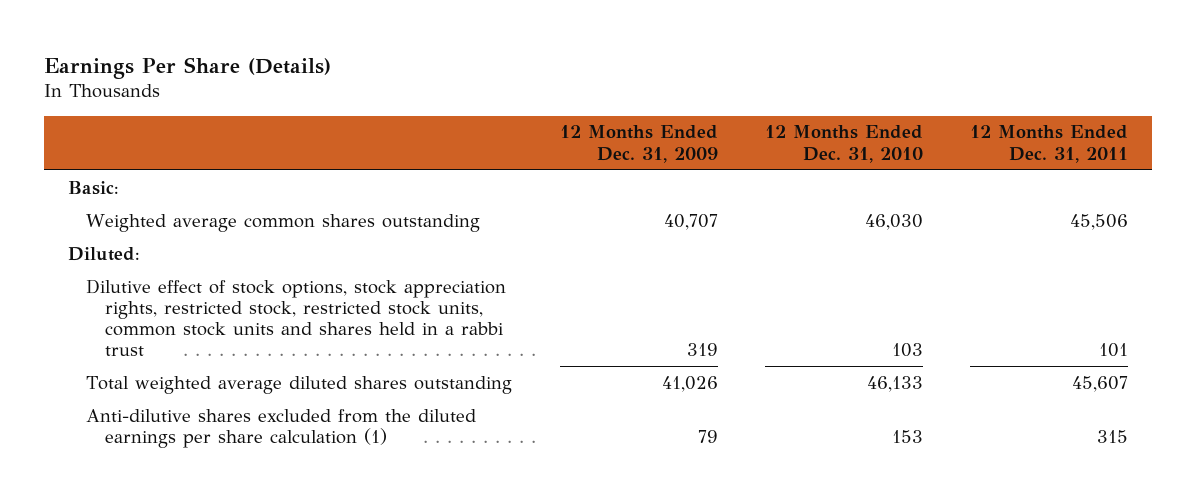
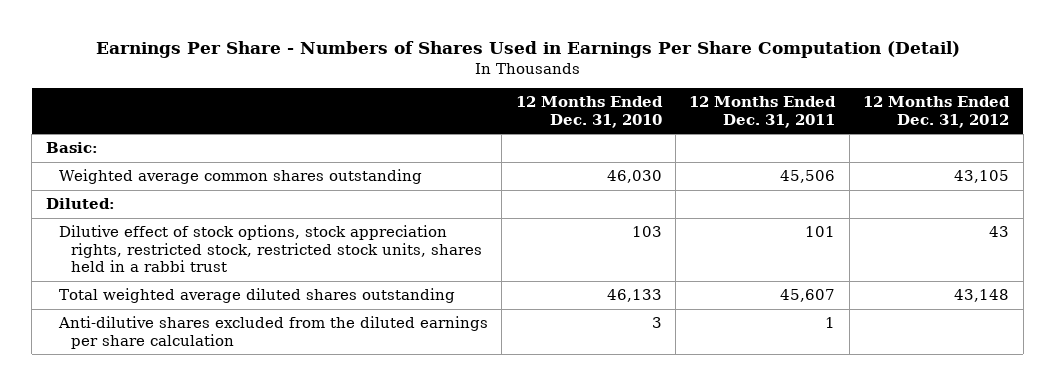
[44,56,332,79] Earnings Per Share (Details) -> [95,41,960,59] Earnings Per Share - Numbers of Shares Used in Earnings Per Share Computation (Detail)
[559,125,718,163] 12 Months Ended Dec. 31, 2009 -> none
none -> [863,96,1011,128] 12 Months Ended Dec. 31, 2012
[86,278,507,357] Dilutive effect of stock options, stock appreciation rights, restricted stock, restricted stock units, common stock units and shares held in a rabbi trust -> [58,225,483,273] Dilutive effect of stock options, stock appreciation rights, restricted stock, restricted stock units, shares held in a rabbi trust
[86,408,477,448] Anti-dilutive shares excluded from the diluted earnings per share calculation (1) -> [57,316,488,349] Anti-dilutive shares excluded from the diluted earnings per share calculation
[892,429,924,443] 153 -> [651,317,662,329] 3
[1097,429,1129,443] 315 -> [825,317,836,329] 1

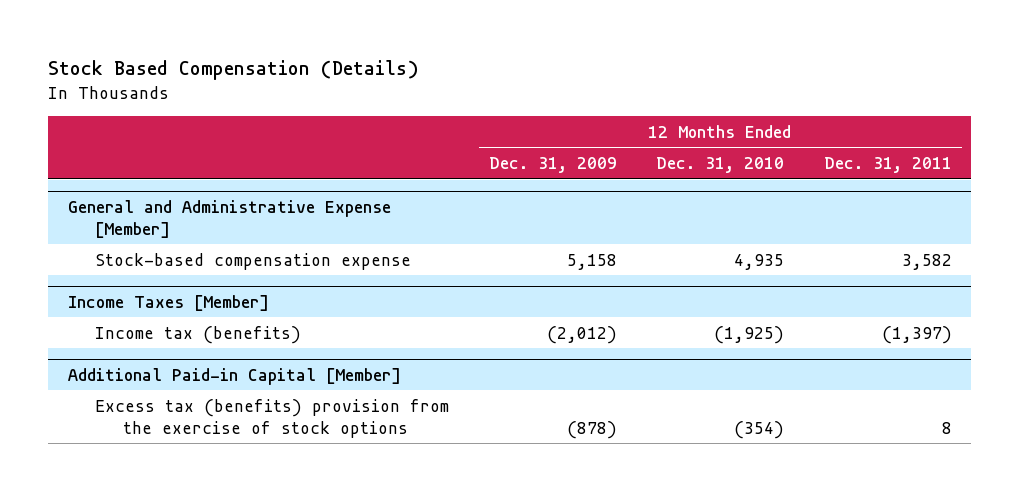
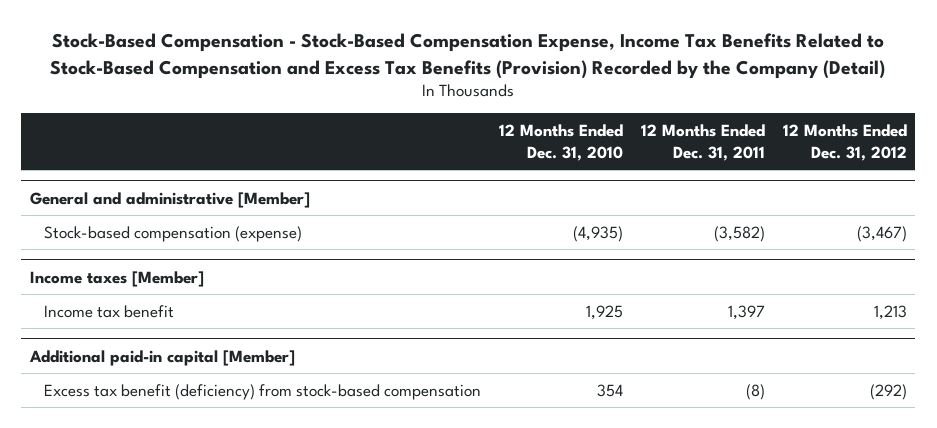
[48,60,420,81] Stock Based Compensation (Details) -> [50,33,886,79] Stock-Based Compensation - Stock-Based Compensation Expense, Income Tax Benefits Related to Stock-Based Compensation and Excess Tax Benefits (Provision) Recorded by the Company (Detail)
[488,157,617,174] Dec. 31, 2009 -> none
none -> [782,124,907,161] 12 Months Ended Dec. 31, 2012
[67,199,391,238] General and Administrative Expense [Member] -> [30,191,311,208] General and administrative [Member]
[95,252,412,270] Stock-based compensation expense -> [44,225,303,242] Stock-based compensation (expense)
[734,253,785,270] 4,935 -> [573,225,624,242] (4,935)
[901,253,952,270] 3,582 -> [713,225,765,242] (3,582)
[67,294,269,311] Income Taxes [Member] -> [30,270,205,287] Income taxes [Member]
[95,325,302,344] Income tax (benefits) -> [44,304,175,318] Income tax benefit
[714,325,785,344] (1,925) -> [586,304,624,320] 1,925
[881,325,952,344] (1,397) -> [727,304,765,320] 1,397
[67,367,401,385] Additional Paid-in Capital [Member] -> [29,349,296,366] Additional paid-in capital [Member]
[95,398,450,438] Excess tax (benefits) provision from the exercise of stock options -> [44,383,482,400] Excess tax benefit (deficiency) from stock-based compensation
[734,420,785,439] (354) -> [597,383,624,397] 354
[941,421,952,434] 8 -> [745,383,765,400] (8)

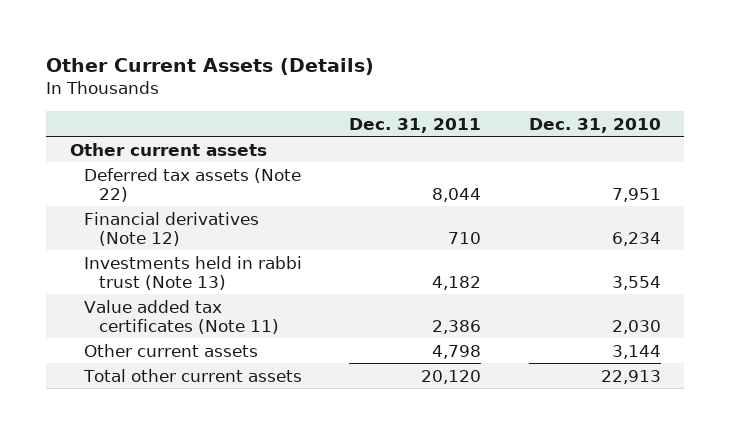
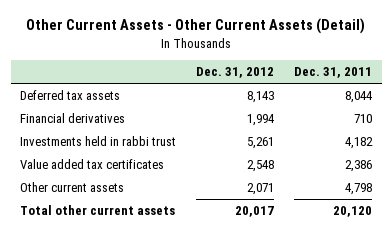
[45,57,374,75] Other Current Assets (Details) -> [26,18,366,35] Other Current Assets - Other Current Assets (Detail)
[528,117,661,133] Dec. 31, 2010 -> none
none -> [196,67,275,79] Dec. 31, 2012
[69,142,267,156] Other current assets -> none
[84,167,302,202] Deferred tax assets (Note 22) -> [20,89,121,100] Deferred tax assets
[84,211,260,246] Financial derivatives (Note 12) -> [20,112,126,123] Financial derivatives
[84,255,303,290] Investments held in rabbi trust (Note 13) -> [20,135,177,146] Investments held in rabbi trust
[84,299,279,334] Value added tax certificates (Note 11) -> [20,158,165,169] Value added tax certificates

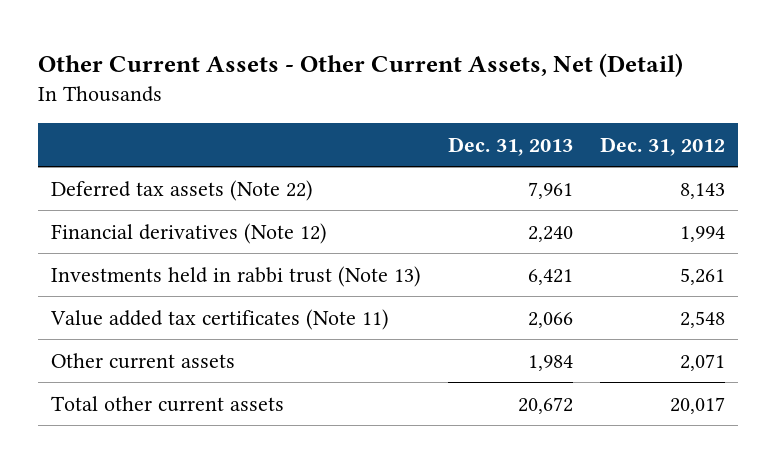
[26,18,366,35] Other Current Assets - Other Current Assets (Detail) -> [37,52,683,77] Other Current Assets - Other Current Assets, Net (Detail)
[293,67,372,79] Dec. 31, 2011 -> none
none -> [447,136,573,156] Dec. 31, 2013
[20,89,121,100] Deferred tax assets -> [51,179,314,201] Deferred tax assets (Note 22)
[20,112,126,123] Financial derivatives -> [51,222,328,244] Financial derivatives (Note 12)
[20,135,177,146] Investments held in rabbi trust -> [51,265,422,287] Investments held in rabbi trust (Note 13)
[20,158,165,169] Value added tax certificates -> [50,308,390,330] Value added tax certificates (Note 11)

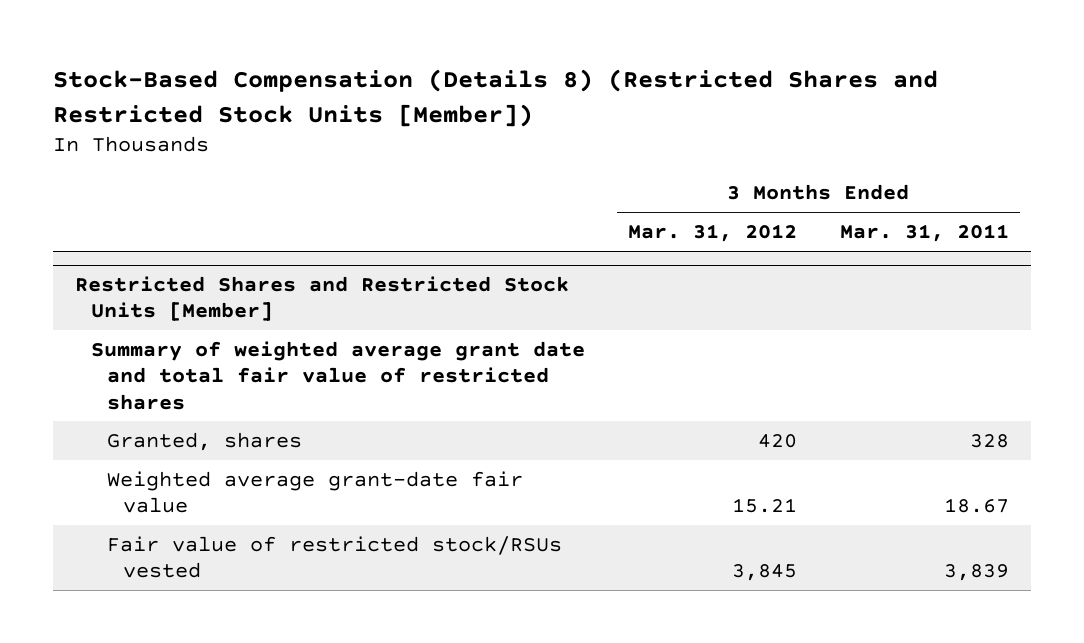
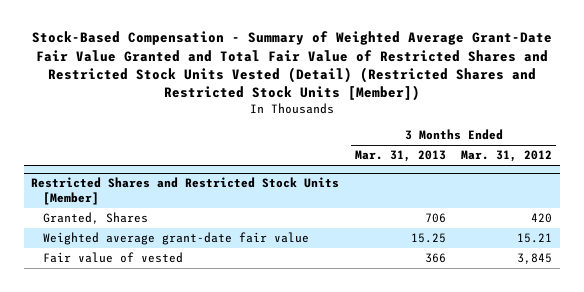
[53,69,939,127] Stock-Based Compensation (Details 8) (Restricted Shares and Restricted Stock Units [Member]) -> [31,31,552,102] Stock-Based Compensation - Summary of Weighted Average Grant-Date Fair Value Granted and Total Fair Value of Restricted Shares and Restricted Stock Units Vested (Detail) (Restricted Shares and Restricted Stock Units [Member])
[839,224,1009,243] Mar. 31, 2011 -> none
none -> [354,150,446,163] Mar. 31, 2013
[90,340,585,410] Summary of weighted average grant date and total fair value of restricted shares -> none
[106,431,302,451] Granted, shares -> [42,212,148,225] Granted, Shares
[106,535,562,579] Fair value of restricted stock/RSUs vested -> [42,252,183,264] Fair value of vested

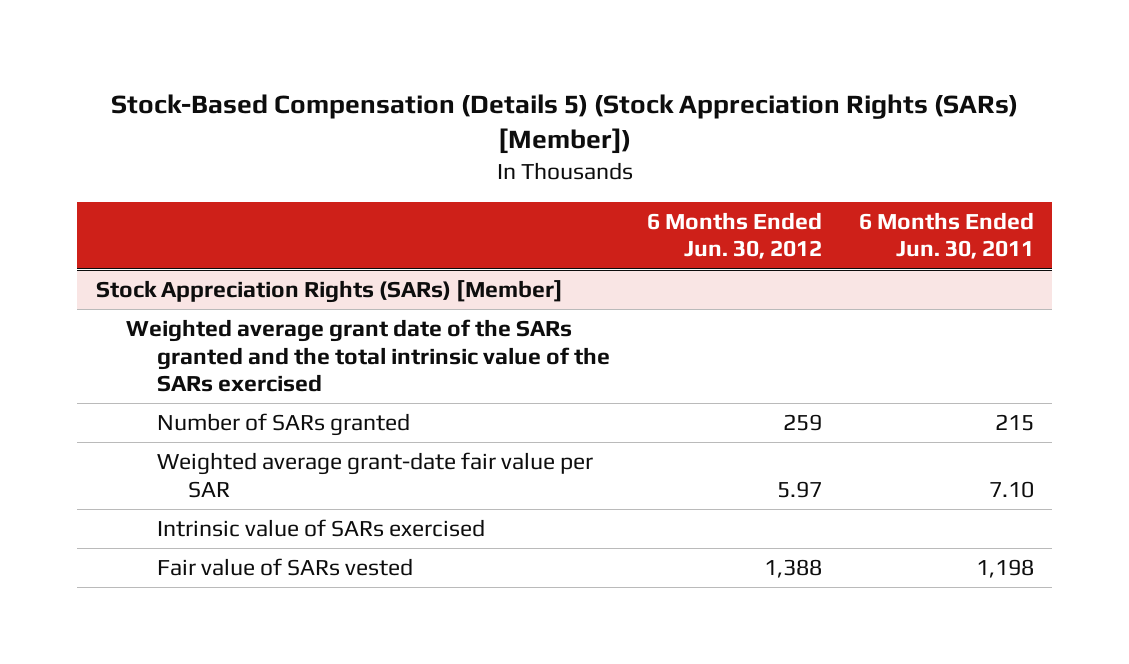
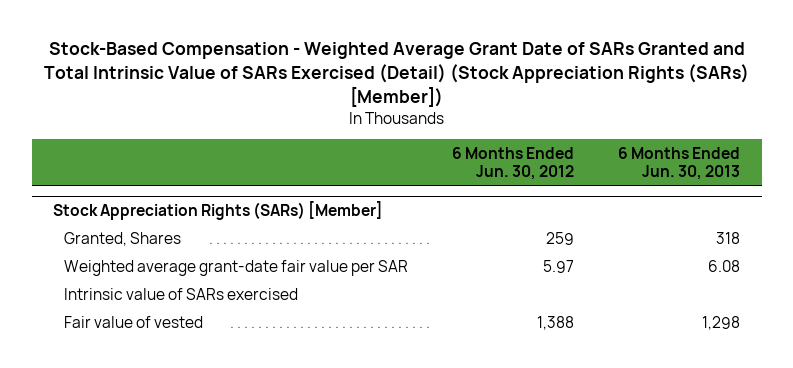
[110,93,1018,155] Stock-Based Compensation (Details 5) (Stock Appreciation Rights (SARs) [Member]) -> [43,42,749,108] Stock-Based Compensation - Weighted Average Grant Date of SARs Granted and Total Intrinsic Value of SARs Exercised (Detail) (Stock Appreciation Rights (SARs) [Member])
[858,211,1034,260] 6 Months Ended Jun. 30, 2011 -> none
none -> [617,146,740,181] 6 Months Ended Jun. 30, 2013
[126,319,611,392] Weighted average grant date of the SARs granted and the total intrinsic value of the SARs exercised -> none
[157,413,411,437] Number of SARs granted -> [64,231,182,246] Granted, Shares
[157,558,414,577] Fair value of SARs vested -> [64,315,204,328] Fair value of vested

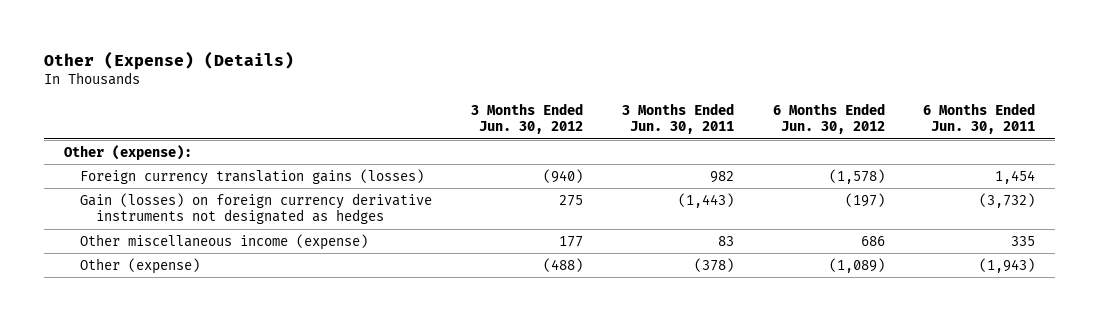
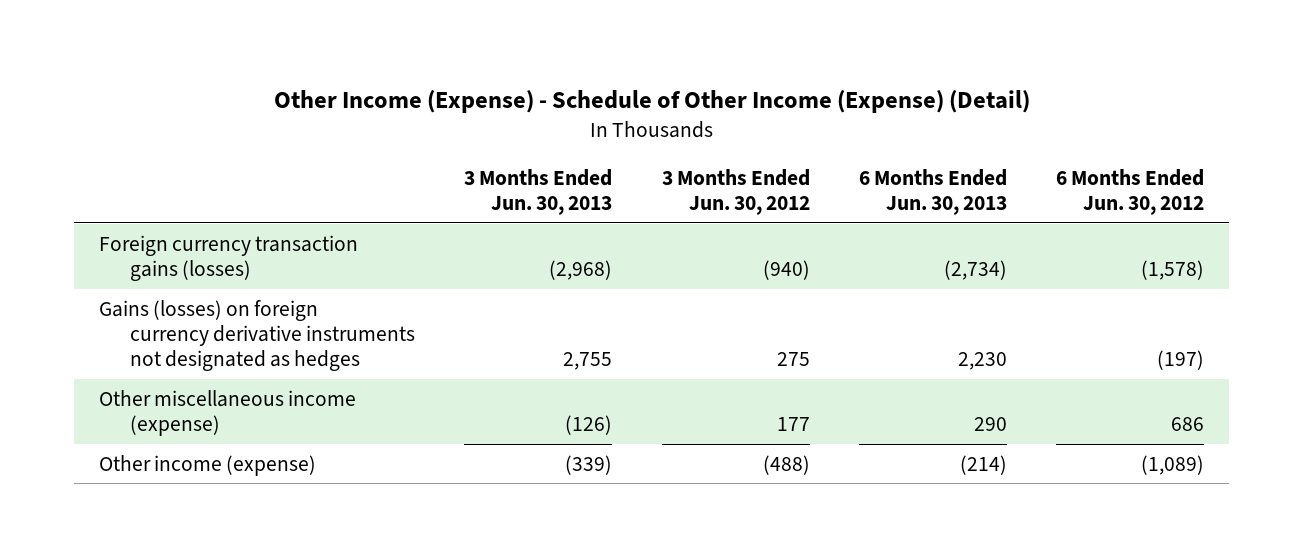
[44,50,295,70] Other (Expense) (Details) -> [273,89,1030,113] Other Income (Expense) - Schedule of Other Income (Expense) (Detail)
[621,102,734,135] 3 Months Ended Jun. 30, 2011 -> none
[923,102,1036,135] 6 Months Ended Jun. 30, 2011 -> none
none -> [464,168,613,216] 3 Months Ended Jun. 30, 2013
none -> [859,168,1008,216] 6 Months Ended Jun. 30, 2013
[63,145,192,161] Other (expense): -> none
[79,169,424,186] Foreign currency translation gains (losses) -> [98,234,358,282] Foreign currency transaction gains (losses)
[79,193,432,225] Gain (losses) on foreign currency derivative instruments not designated as hedges -> [98,299,415,372] Gains (losses) on foreign currency derivative instruments not designated as hedges
[79,258,200,275] Other (expense) -> [98,454,316,476] Other income (expense)

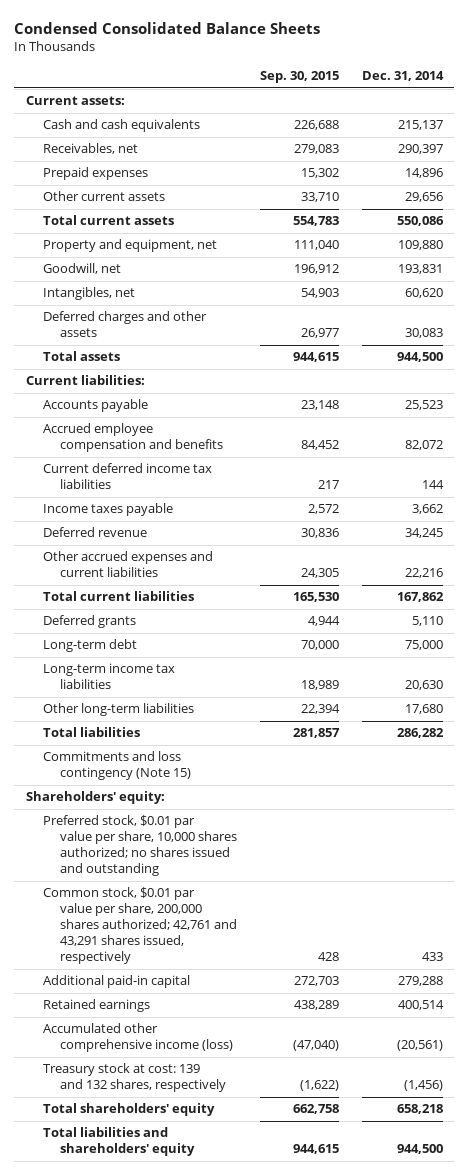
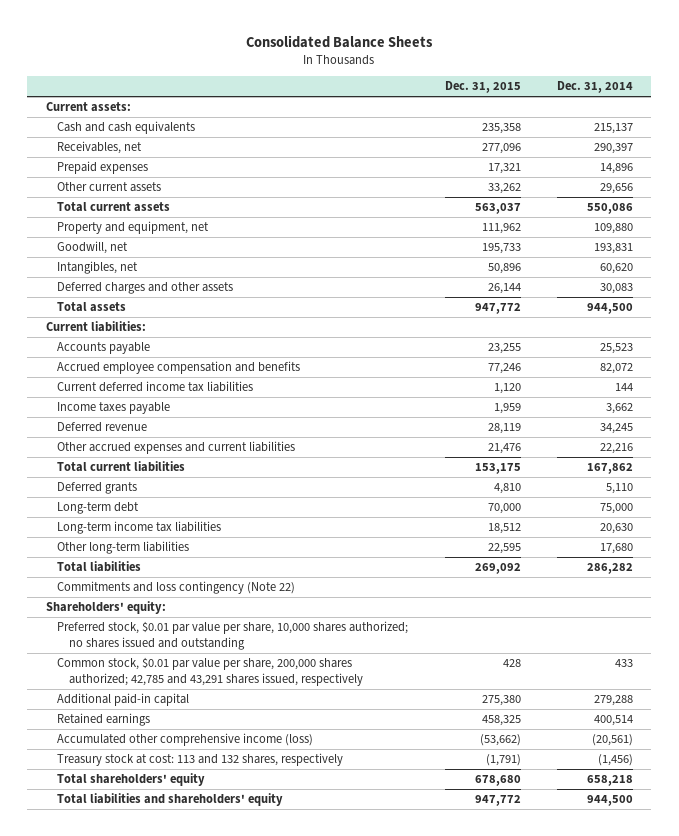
[14,22,321,35] Condensed Consolidated Balance Sheets -> [246,34,434,48] Consolidated Balance Sheets
[260,71,340,84] Sep. 30, 2015 -> none
none -> [444,81,521,94] Dec. 31, 2015
[43,751,192,781] Commitments and loss contingency (Note 15) -> [57,581,296,595] Commitments and loss contingency (Note 22)
[43,887,238,965] Common stock, $0.01 par value per share, 200,000 shares authorized; 42,761 and 43,291 shares issued, respectively -> [57,657,363,686] Common stock, $0.01 par value per share, 200,000 shares authorized; 42,785 and 43,291 shares issued, respectively
[43,1063,227,1093] Treasury stock at cost: 139 and 132 shares, respectively -> [57,753,344,767] Treasury stock at cost: 113 and 132 shares, respectively

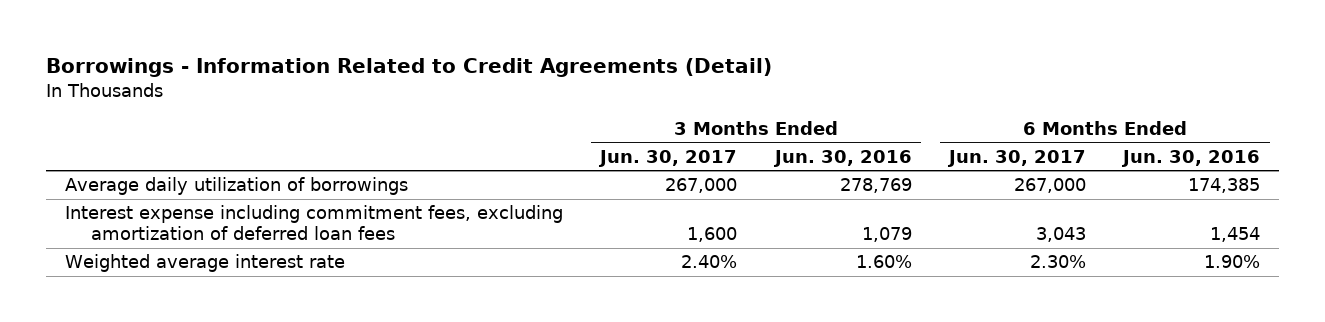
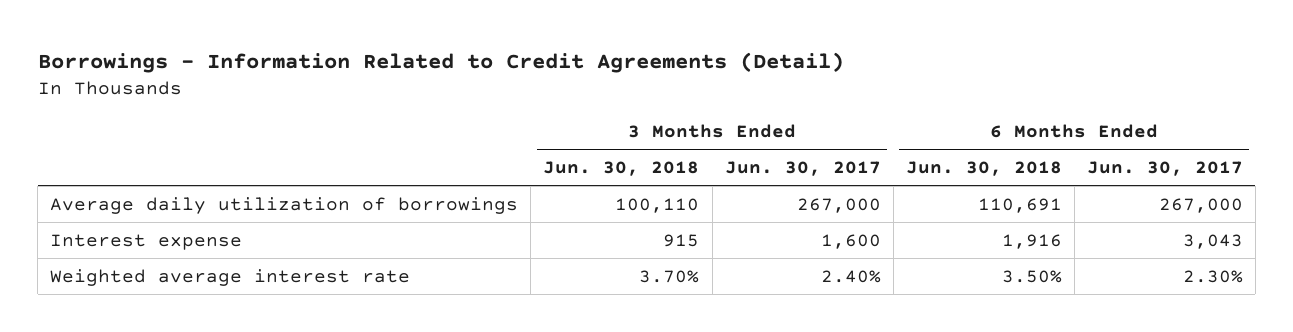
[772,149,912,167] Jun. 30, 2016 -> none
[1121,149,1261,167] Jun. 30, 2016 -> none
none -> [543,160,700,176] Jun. 30, 2018
none -> [905,160,1062,176] Jun. 30, 2018
[65,205,564,240] Interest expense including commitment fees, excluding amortization of deferred loan fees -> [50,233,243,250] Interest expense

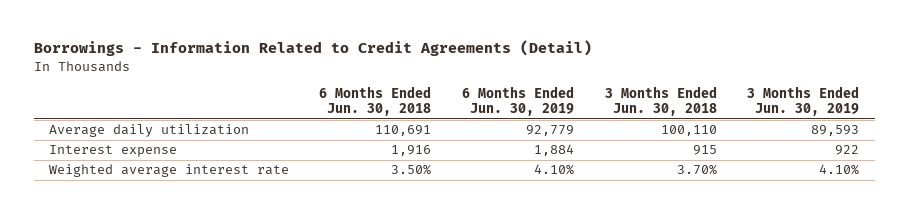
[724,160,881,176] Jun. 30, 2017 -> none
[1086,160,1243,176] Jun. 30, 2017 -> none
none -> [462,85,575,117] 6 Months Ended Jun. 30, 2019
none -> [747,85,860,117] 3 Months Ended Jun. 30, 2019
[50,196,519,214] Average daily utilization of borrowings -> [48,124,249,138] Average daily utilization

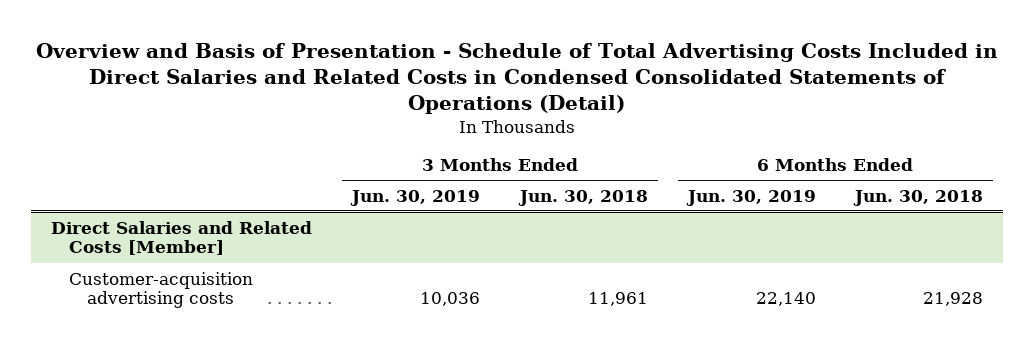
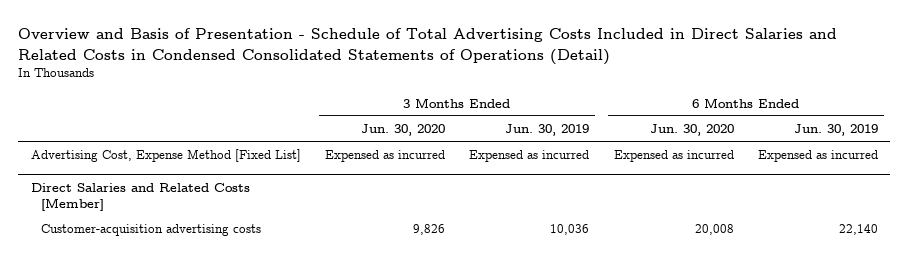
[517,189,648,206] Jun. 30, 2018 -> none
[853,189,984,206] Jun. 30, 2018 -> none
none -> [361,124,446,137] Jun. 30, 2020
none -> [649,124,734,137] Jun. 30, 2020
none -> [30,149,301,163] Advertising Cost, Expense Method [Fixed List]

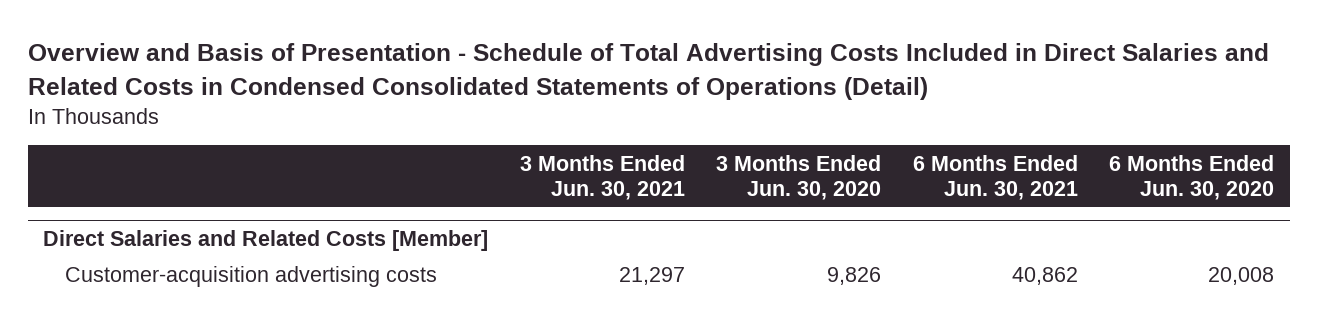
[505,124,590,137] Jun. 30, 2019 -> none
[794,124,879,137] Jun. 30, 2019 -> none
none -> [519,154,685,201] 3 Months Ended Jun. 30, 2021
none -> [912,154,1078,201] 6 Months Ended Jun. 30, 2021
[30,149,301,163] Advertising Cost, Expense Method [Fixed List] -> none

